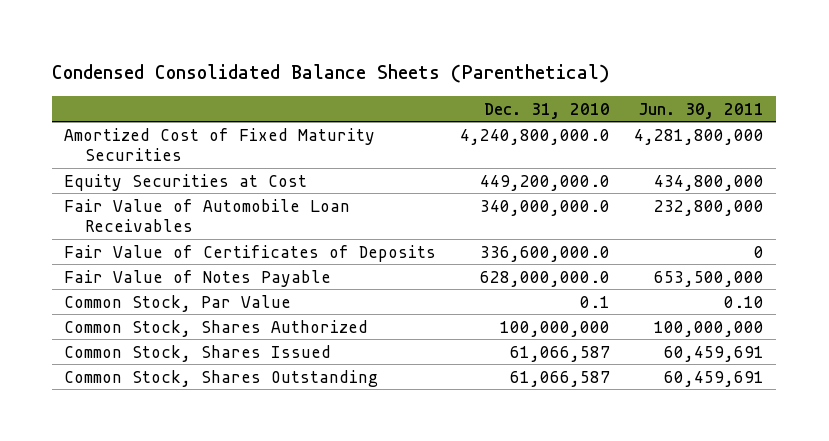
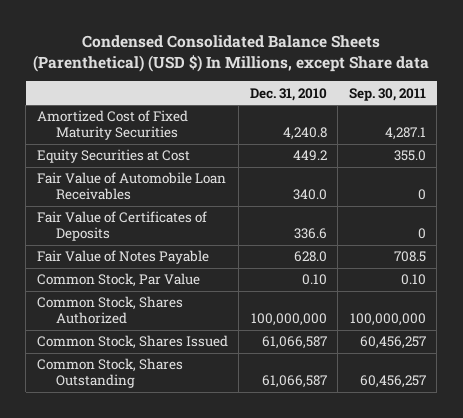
[52,63,611,83] Condensed Consolidated Balance Sheets (Parenthetical) -> [33,34,430,72] Condensed Consolidated Balance Sheets (Parenthetical) (USD $) In Millions, except Share data
[638,102,765,119] Jun. 30, 2011 -> none
none -> [348,87,426,101] Sep. 30, 2011
[460,128,611,145] 4,240,800,000.0 -> [282,127,327,141] 4,240.8
[480,174,611,191] 449,200,000.0 -> [292,150,327,162] 449.2
[480,199,611,216] 340,000,000.0 -> [292,189,327,201] 340.0
[480,245,611,262] 336,600,000.0 -> [293,228,327,240] 336.6
[480,270,611,287] 628,000,000.0 -> [293,251,327,263] 628.0
[580,295,611,308] 0.1 -> [301,274,327,286] 0.10

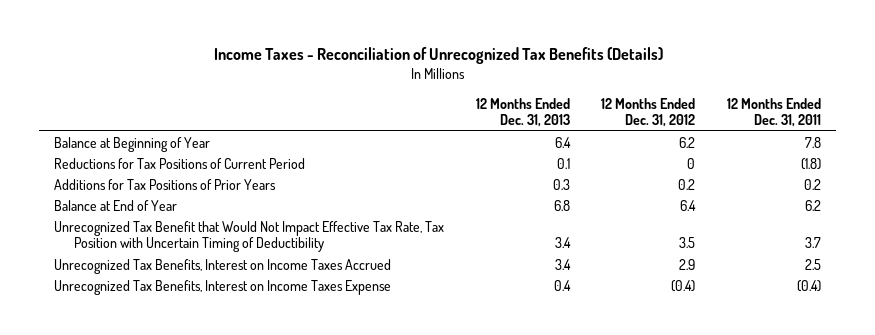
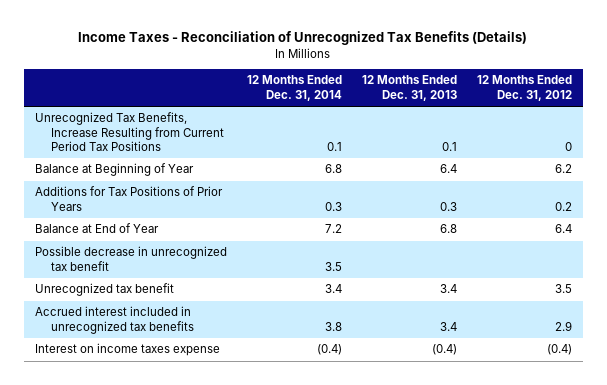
[726,97,821,128] 12 Months Ended Dec. 31, 2011 -> none
none -> [246,75,342,101] 12 Months Ended Dec. 31, 2014
none -> [34,112,224,152] Unrecognized Tax Benefits, Increase Resulting from Current Period Tax Positions
[54,157,306,169] Reductions for Tax Positions of Current Period -> none
none -> [34,246,227,271] Possible decrease in unrecognized tax benefit
[54,220,445,253] Unrecognized Tax Benefit that Would Not Impact Effective Tax Rate, Tax Position with Uncertain Timing of Deductibility -> [34,283,174,297] Unrecognized tax benefit
[54,258,392,274] Unrecognized Tax Benefits, Interest on Income Taxes Accrued -> [34,306,194,334] Accrued interest included in unrecognized tax benefits
[54,279,392,295] Unrecognized Tax Benefits, Interest on Income Taxes Expense -> [34,343,220,357] Interest on income taxes expense
[553,279,571,291] 0.4 -> [432,344,458,356] (0.4)

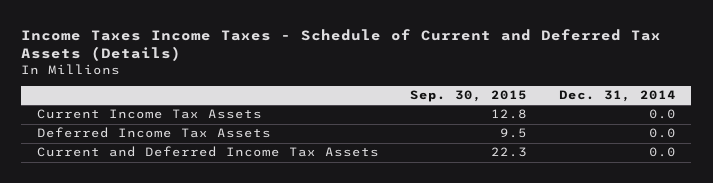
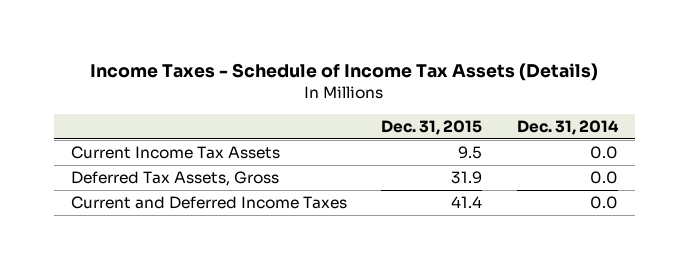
[21,28,662,61] Income Taxes Income Taxes - Schedule of Current and Deferred Tax Assets (Details) -> [90,63,599,82] Income Taxes - Schedule of Income Tax Assets (Details)
[410,90,528,103] Sep. 30, 2015 -> none
none -> [381,119,483,135] Dec. 31, 2015
[36,127,271,139] Deferred Income Tax Assets -> [70,171,279,187] Deferred Tax Assets, Gross
[36,146,379,158] Current and Deferred Income Tax Assets -> [70,196,347,210] Current and Deferred Income Taxes

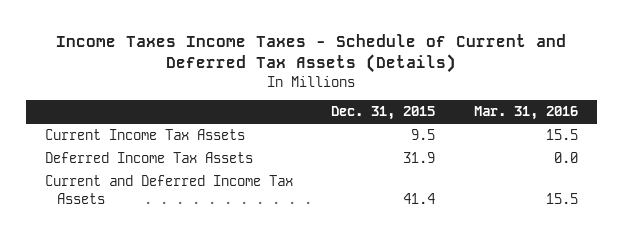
[90,63,599,82] Income Taxes - Schedule of Income Tax Assets (Details) -> [56,33,567,74] Income Taxes Income Taxes - Schedule of Current and Deferred Tax Assets (Details)
[516,119,619,135] Dec. 31, 2014 -> none
none -> [474,106,579,121] Mar. 31, 2016
[70,171,279,187] Deferred Tax Assets, Gross -> [44,152,253,164] Deferred Income Tax Assets
[70,196,347,210] Current and Deferred Income Taxes -> [44,175,293,204] Current and Deferred Income Tax Assets

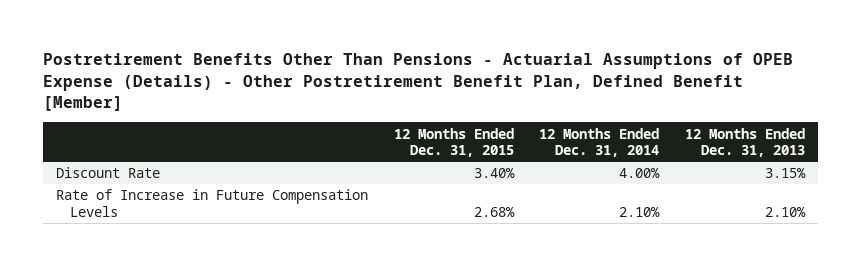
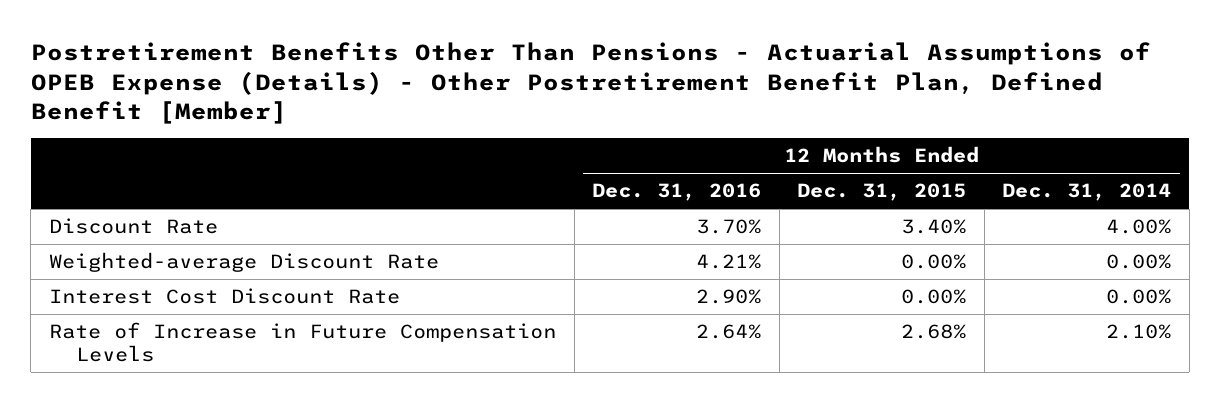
[684,127,805,158] 12 Months Ended Dec. 31, 2013 -> none
none -> [592,183,762,202] Dec. 31, 2016
none -> [48,252,439,273] Weighted-average Discount Rate
none -> [48,288,400,305] Interest Cost Discount Rate

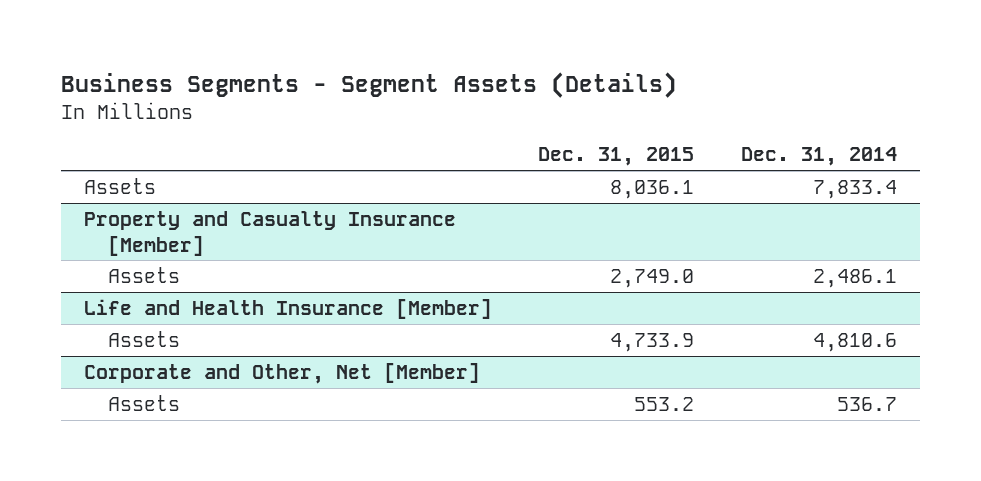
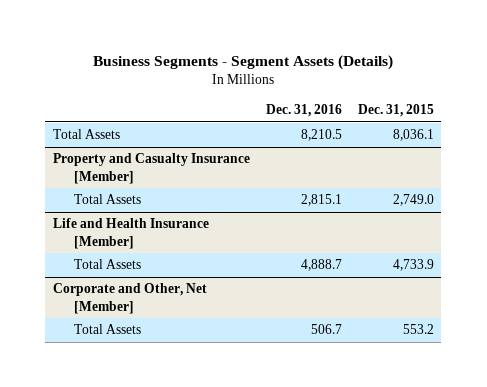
[740,147,897,167] Dec. 31, 2014 -> none
none -> [265,104,342,118] Dec. 31, 2016
[84,177,157,194] Assets -> [53,129,121,140] Total Assets
[107,266,180,283] Assets -> [74,194,142,205] Total Assets
[107,330,180,347] Assets -> [74,259,142,270] Total Assets
[107,394,180,411] Assets -> [74,324,142,335] Total Assets

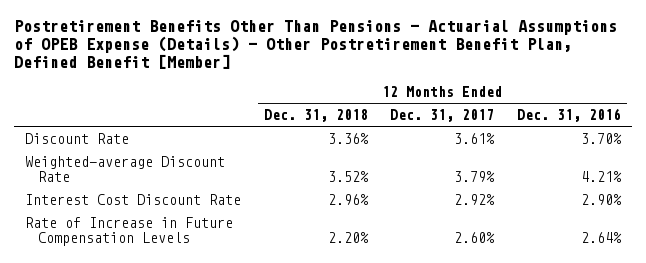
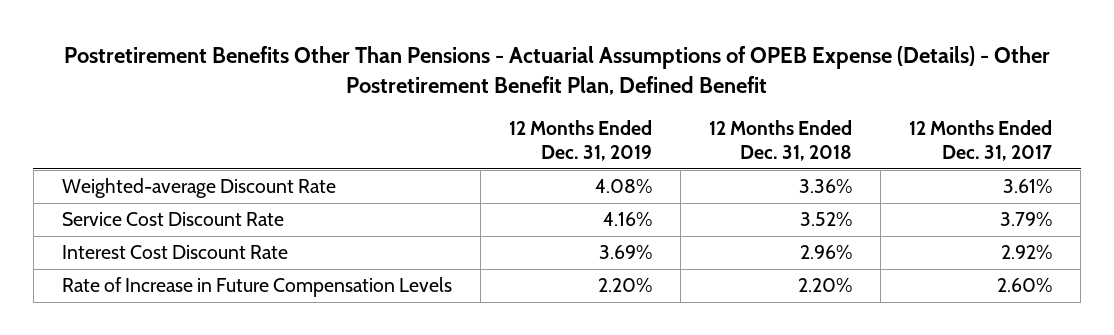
[13,19,617,70] Postretirement Benefits Other Than Pensions - Actuarial Assumptions of OPEB Expense (Details) - Other Postretirement Benefit Plan, Defined Benefit [Member] -> [63,46,1050,95] Postretirement Benefits Other Than Pensions - Actuarial Assumptions of OPEB Expense (Details) - Other Postretirement Benefit Plan, Defined Benefit
[517,108,622,123] Dec. 31, 2016 -> none
none -> [508,120,652,162] 12 Months Ended Dec. 31, 2019
[25,132,130,144] Discount Rate -> [61,177,336,198] Weighted-average Discount Rate
[25,155,226,182] Weighted-average Discount Rate -> [61,211,284,226] Service Cost Discount Rate

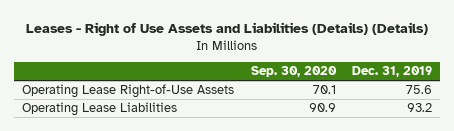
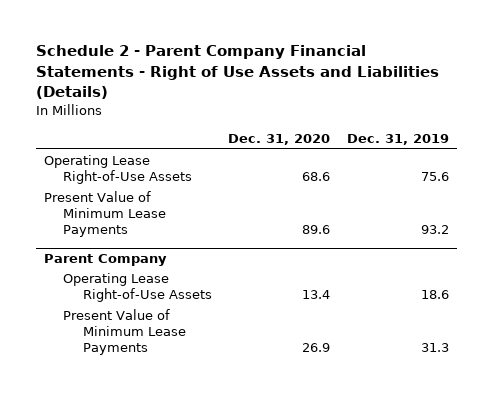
[26,22,429,37] Leases - Right of Use Assets and Liabilities (Details) (Details) -> [35,45,439,100] Schedule 2 - Parent Company Financial Statements - Right of Use Assets and Liabilities (Details)
[250,66,337,78] Sep. 30, 2020 -> none
none -> [228,134,331,146] Dec. 31, 2020
[22,102,178,117] Operating Lease Liabilities -> [43,190,167,238] Present Value of Minimum Lease Payments
none -> [43,254,167,267] Parent Company
none -> [63,272,212,303] Operating Lease Right-of-Use Assets
none -> [63,308,186,356] Present Value of Minimum Lease Payments

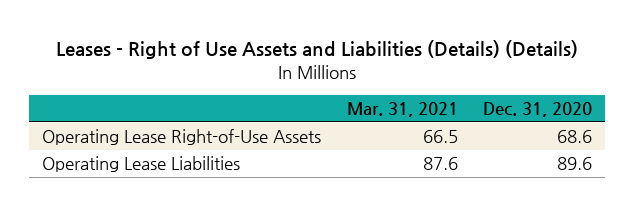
[35,45,439,100] Schedule 2 - Parent Company Financial Statements - Right of Use Assets and Liabilities (Details) -> [56,40,579,60] Leases - Right of Use Assets and Liabilities (Details) (Details)
[346,134,449,146] Dec. 31, 2019 -> none
none -> [346,102,458,118] Mar. 31, 2021
[43,254,167,267] Parent Company -> none
[63,272,212,303] Operating Lease Right-of-Use Assets -> none
[63,308,186,356] Present Value of Minimum Lease Payments -> none
[43,190,167,238] Present Value of Minimum Lease Payments -> [42,156,241,173] Operating Lease Liabilities

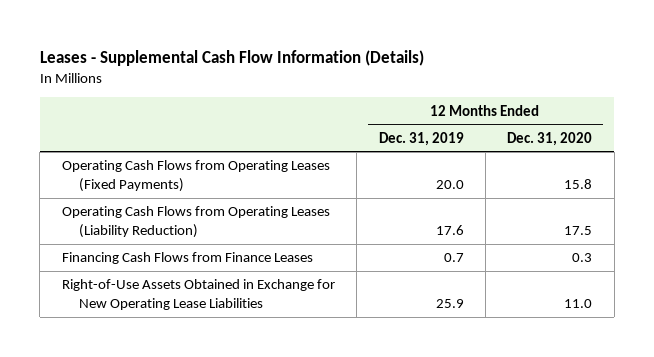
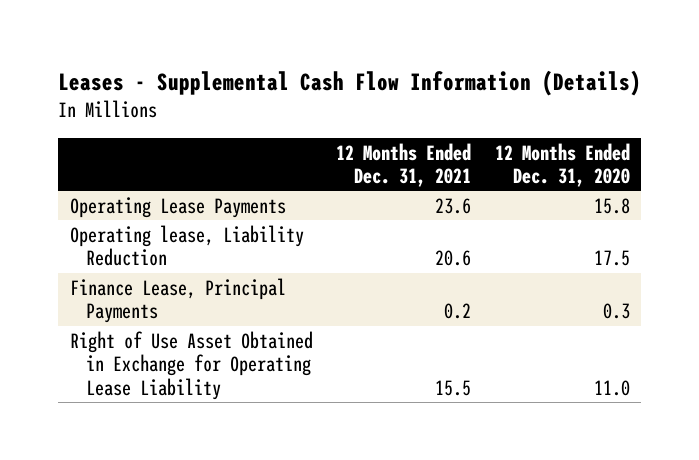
[378,131,464,146] Dec. 31, 2019 -> none
none -> [336,142,472,188] 12 Months Ended Dec. 31, 2021
[61,160,330,193] Operating Cash Flows from Operating Leases (Fixed Payments) -> [69,196,286,218] Operating Lease Payments
[61,206,330,239] Operating Cash Flows from Operating Leases (Liability Reduction) -> [69,224,304,267] Operating lease, Liability Reduction
[61,252,313,265] Financing Cash Flows from Finance Leases -> [69,277,286,324] Finance Lease, Principal Payments
[61,279,335,311] Right-of-Use Assets Obtained in Exchange for New Operating Lease Liabilities -> [69,330,313,400] Right of Use Asset Obtained in Exchange for Operating Lease Liability

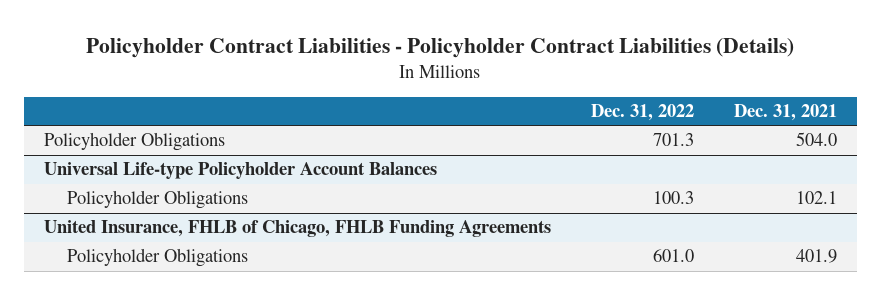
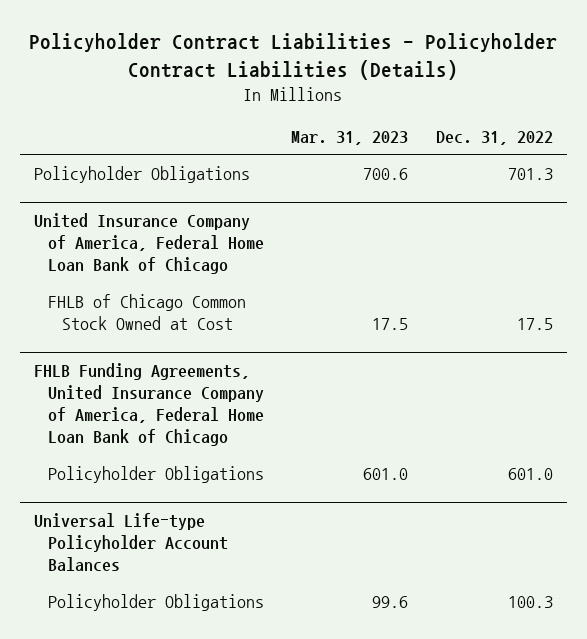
[733,104,837,122] Dec. 31, 2021 -> none
none -> [291,130,409,145] Mar. 31, 2023
none -> [33,212,264,275] United Insurance Company of America, Federal Home Loan Bank of Chicago
none -> [47,293,246,330] FHLB of Chicago Common Stock Owned at Cost
none -> [33,362,264,447] FHLB Funding Agreements, United Insurance Company of America, Federal Home Loan Bank of Chicago
none -> [47,465,264,483] Policyholder Obligations
[44,220,552,238] United Insurance, FHLB of Chicago, FHLB Funding Agreements -> none
[66,248,248,268] Policyholder Obligations -> none

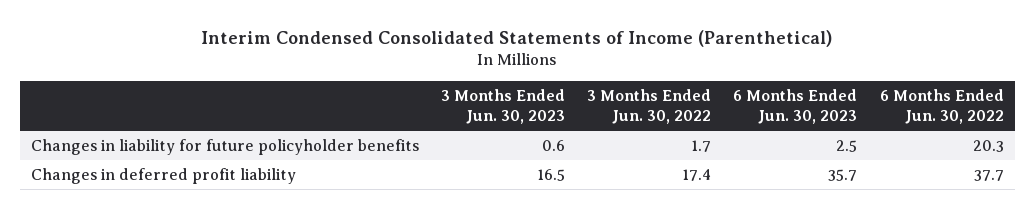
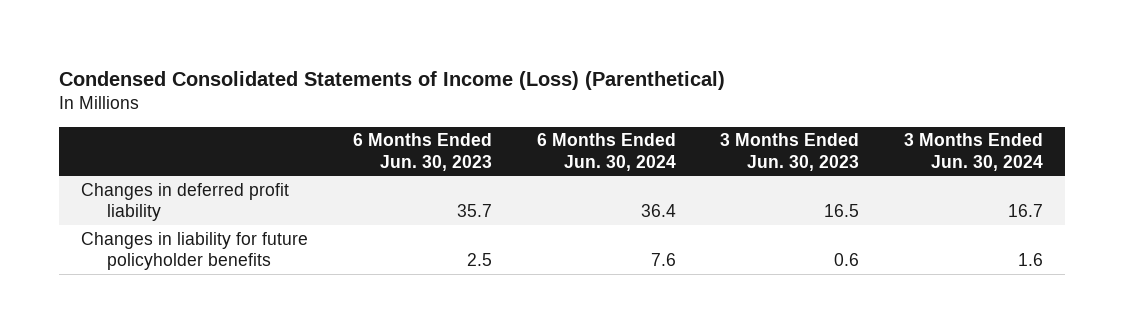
[201,30,833,48] Interim Condensed Consolidated Statements of Income (Parenthetical) -> [59,70,726,90] Condensed Consolidated Statements of Income (Loss) (Parenthetical)
[587,89,712,125] 3 Months Ended Jun. 30, 2022 -> none
[879,89,1004,125] 6 Months Ended Jun. 30, 2022 -> none
none -> [536,133,676,171] 6 Months Ended Jun. 30, 2024
none -> [904,133,1044,171] 3 Months Ended Jun. 30, 2024
[30,138,419,155] Changes in liability for future policyholder benefits -> [81,231,309,271] Changes in liability for future policyholder benefits

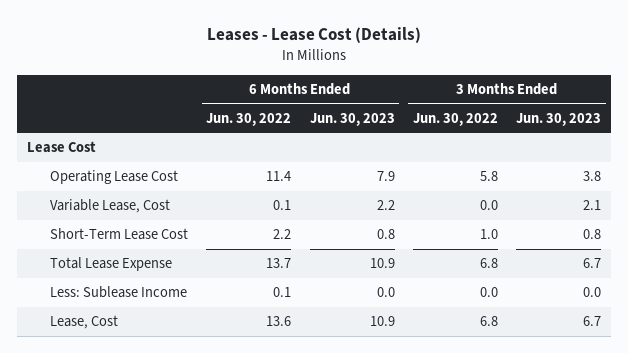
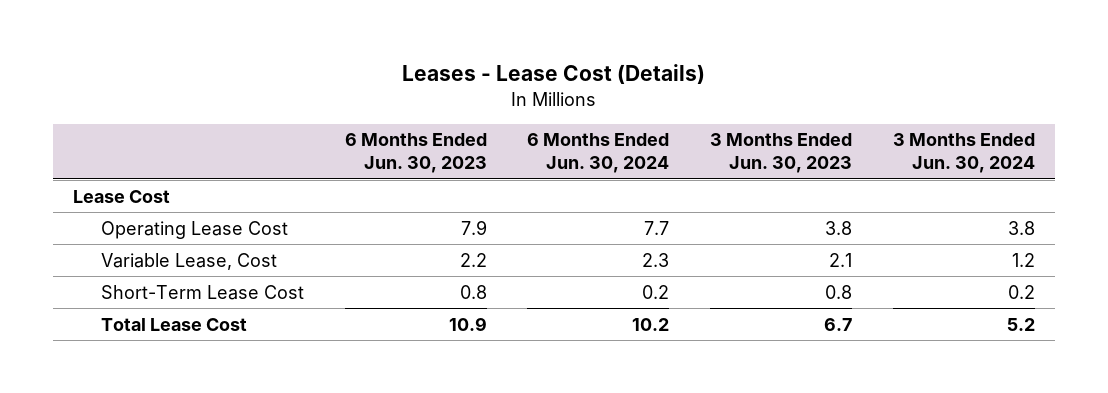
[206,112,292,126] Jun. 30, 2022 -> none
[412,112,498,126] Jun. 30, 2022 -> none
none -> [527,133,670,174] 6 Months Ended Jun. 30, 2024
none -> [892,133,1035,174] 3 Months Ended Jun. 30, 2024
[49,257,172,272] Total Lease Expense -> none
[49,286,187,299] Less: Sublease Income -> none
[49,315,118,330] Lease, Cost -> [101,317,248,331] Total Lease Cost

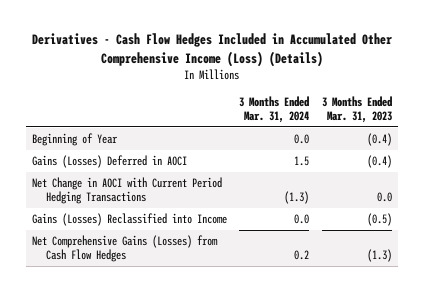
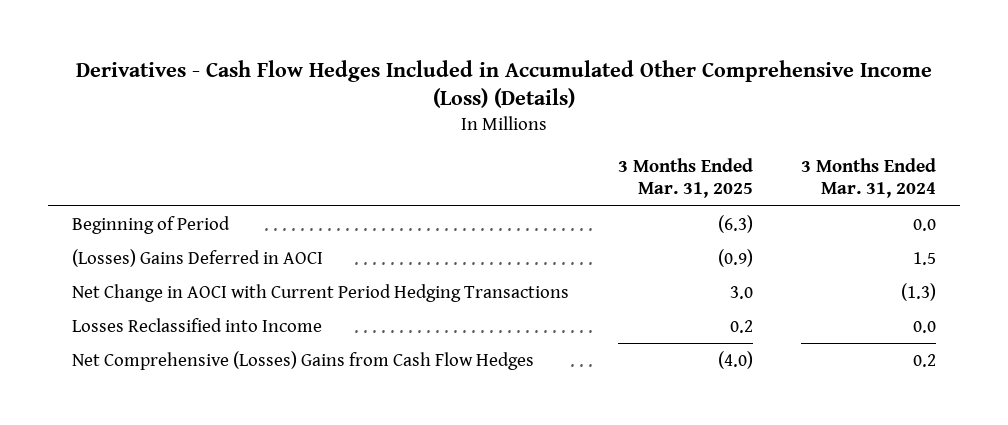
[321,95,392,124] 3 Months Ended Mar. 31, 2023 -> none
none -> [617,157,753,199] 3 Months Ended Mar. 31, 2025
[31,133,118,147] Beginning of Year -> [72,215,231,234] Beginning of Period
[31,155,187,169] Gains (Losses) Deferred in AOCI -> [72,248,324,267] (Losses) Gains Deferred in AOCI
[31,213,227,227] Gains (Losses) Reclassified into Income -> [72,317,323,332] Losses Reclassified into Income
[31,235,218,263] Net Comprehensive Gains (Losses) from Cash Flow Hedges -> [72,350,535,370] Net Comprehensive (Losses) Gains from Cash Flow Hedges

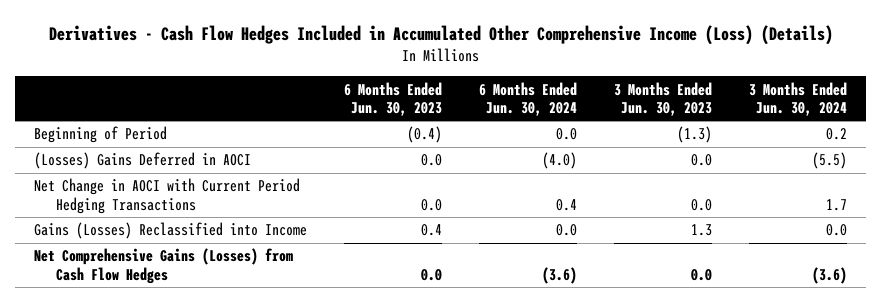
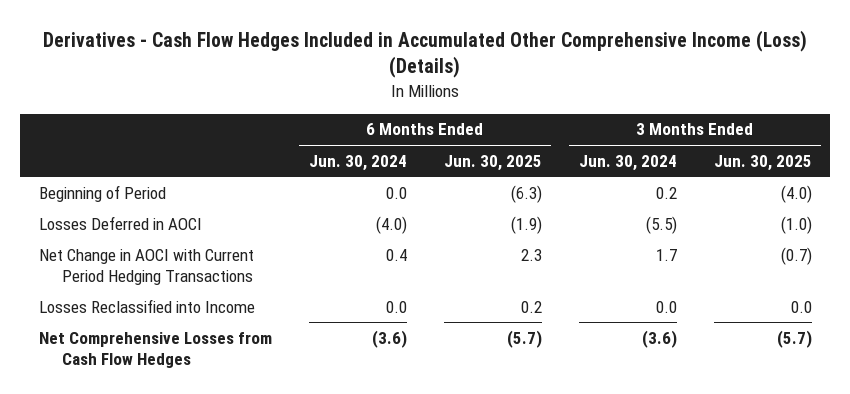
[344,81,443,116] 6 Months Ended Jun. 30, 2023 -> none
[614,81,713,116] 3 Months Ended Jun. 30, 2023 -> none
none -> [443,154,542,171] Jun. 30, 2025
none -> [713,154,812,171] Jun. 30, 2025
[33,152,251,170] (Losses) Gains Deferred in AOCI -> [38,215,202,230] Losses Deferred in AOCI
[33,222,307,240] Gains (Losses) Reclassified into Income -> [38,298,255,313] Losses Reclassified into Income
[33,248,293,284] Net Comprehensive Gains (Losses) from Cash Flow Hedges -> [38,331,272,368] Net Comprehensive Losses from Cash Flow Hedges

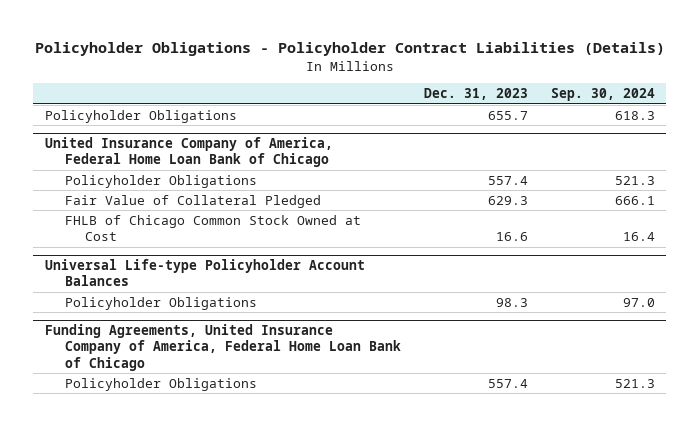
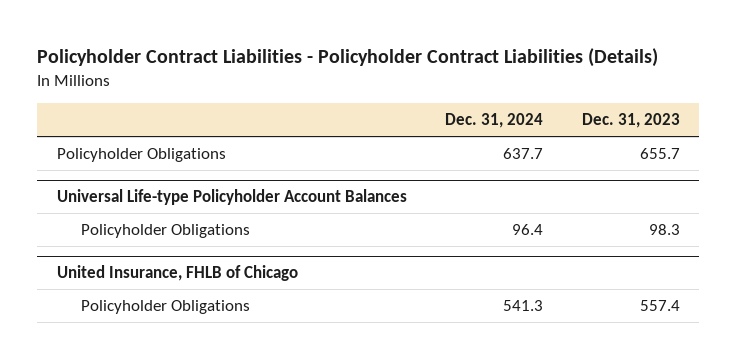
[34,42,665,57] Policyholder Obligations - Policyholder Contract Liabilities (Details) -> [37,48,659,68] Policyholder Contract Liabilities - Policyholder Contract Liabilities (Details)
[550,88,655,102] Sep. 30, 2024 -> none
none -> [445,113,544,129] Dec. 31, 2024
[44,136,333,168] United Insurance Company of America, Federal Home Loan Bank of Chicago -> none
[64,174,257,188] Policyholder Obligations -> none
[64,194,321,208] Fair Value of Collateral Pledged -> none
[64,214,361,242] FHLB of Chicago Common Stock Owned at Cost -> none
[44,323,401,371] Funding Agreements, United Insurance Company of America, Federal Home Loan Bank of Chicago -> none
none -> [56,265,298,282] United Insurance, FHLB of Chicago

